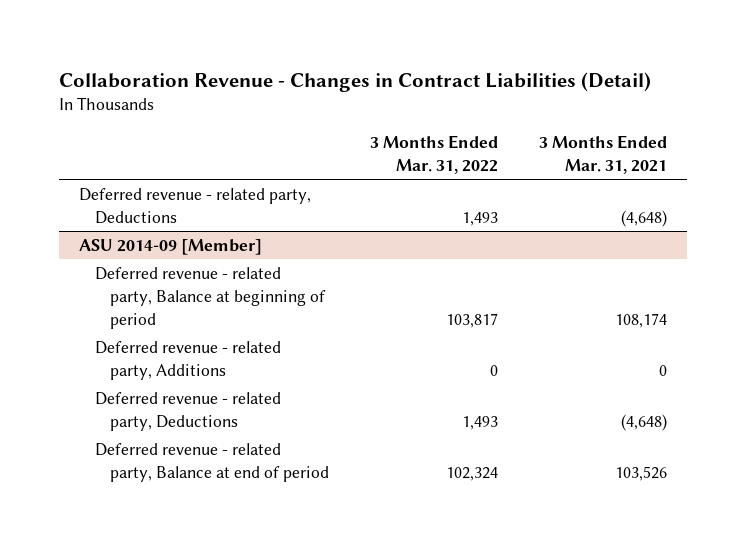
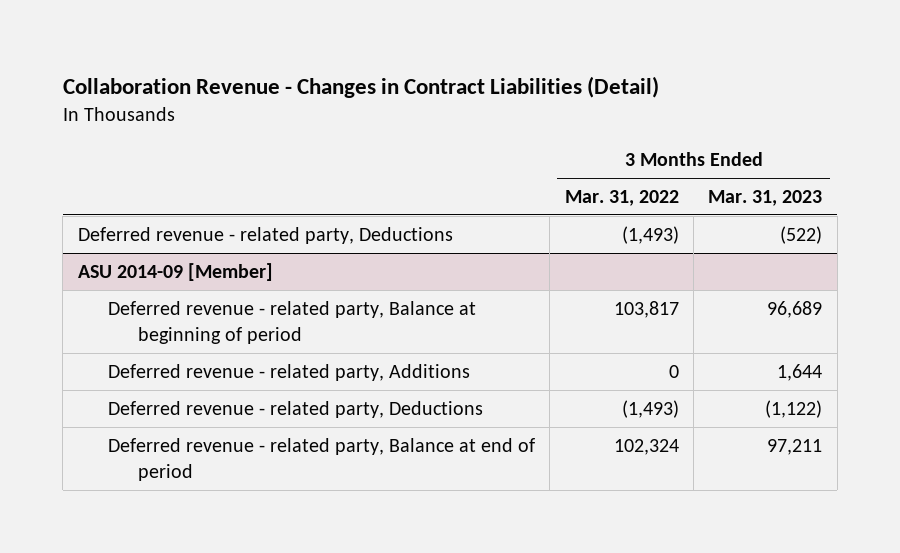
[538,135,667,174] 3 Months Ended Mar. 31, 2021 -> none
none -> [708,190,823,207] Mar. 31, 2023
[461,211,498,226] 1,493 -> [621,225,679,244] (1,493)
[461,415,498,430] 1,493 -> [621,399,679,418] (1,493)

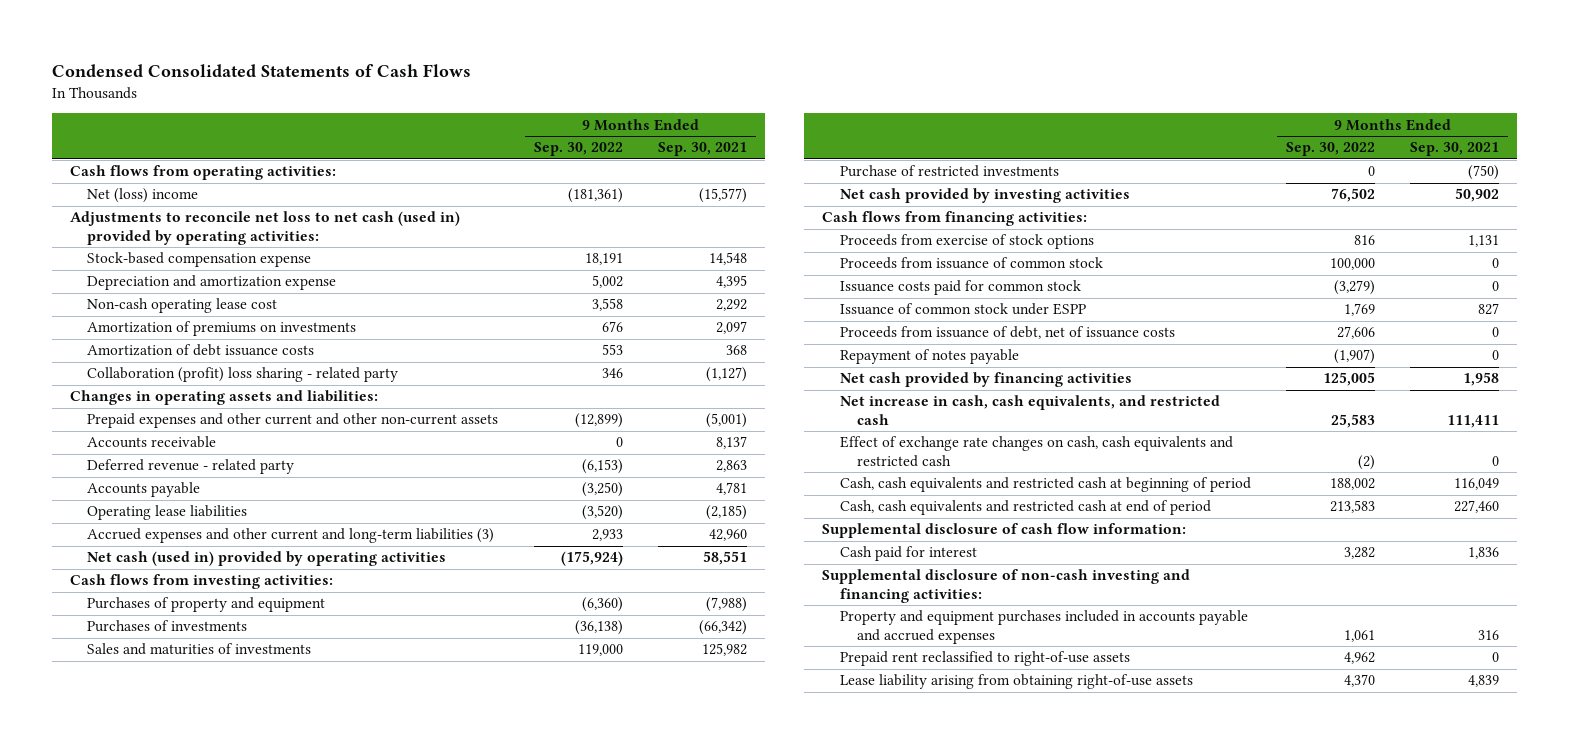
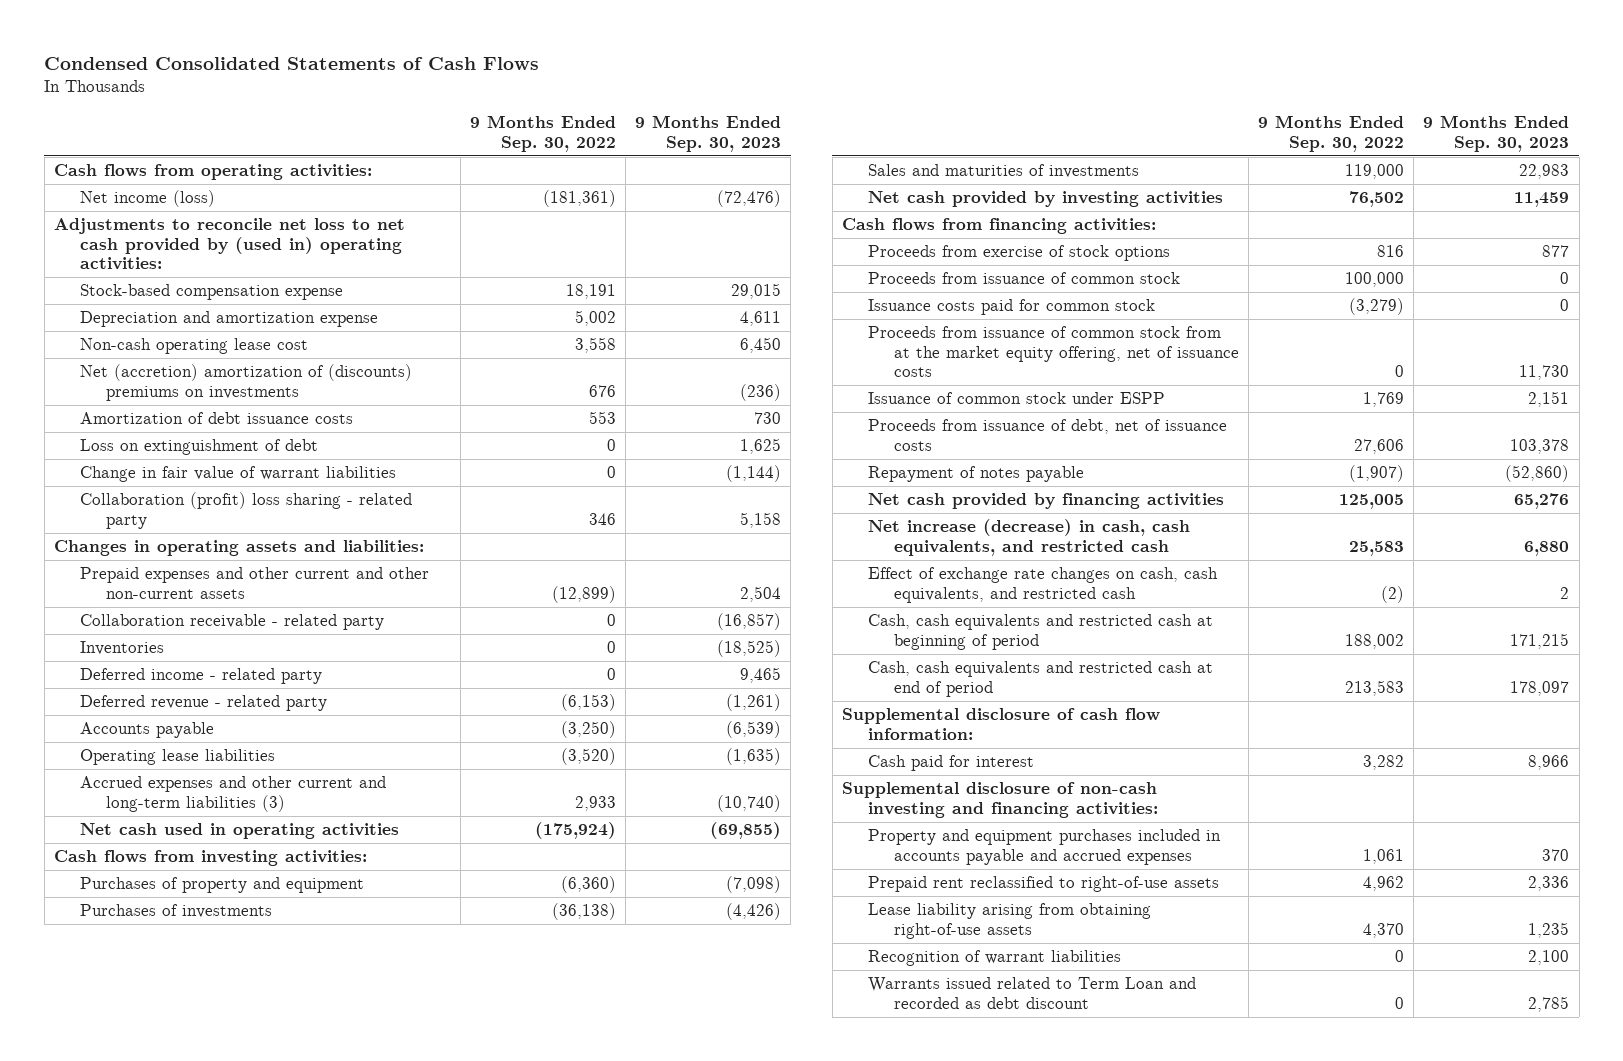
[658,142,748,157] Sep. 30, 2021 -> none
none -> [635,115,782,152] 9 Months Ended Sep. 30, 2023
[87,188,199,204] Net (loss) income -> [79,190,215,208] Net income (loss)
[69,211,460,246] Adjustments to reconcile net loss to net cash (used in) provided by operating activities: -> [53,218,405,271] Adjustments to reconcile net loss to net cash provided by (used in) operating activities:
[87,321,357,337] Amortization of premiums on investments -> [79,364,412,401] Net (accretion) amortization of (discounts) premiums on investments
none -> [79,439,318,456] Loss on extinguishment of debt
none -> [79,466,396,483] Change in fair value of warrant liabilities
[87,436,217,449] Accounts receivable -> none
none -> [79,614,384,631] Collaboration receivable - related party
none -> [79,641,164,656] Inventories
none -> [79,668,322,685] Deferred income - related party
[87,551,447,567] Net cash (used in) provided by operating activities -> [79,823,399,840] Net cash used in operating activities
[839,165,1059,178] Purchase of restricted investments -> none
none -> [867,326,1239,378] Proceeds from issuance of common stock from at the market equity offering, net of issuance costs
[839,395,1220,426] Net increase in cash, cash equivalents, and restricted cash -> [867,519,1190,556] Net increase (decrease) in cash, cash equivalents, and restricted cash
[839,436,1233,468] Effect of exchange rate changes on cash, cash equivalents and restricted cash -> [867,567,1218,603] Effect of exchange rate changes on cash, cash equivalents, and restricted cash
none -> [867,950,1121,967] Recognition of warrant liabilities
none -> [867,977,1196,1009] Warrants issued related to Term Loan and recorded as debt discount

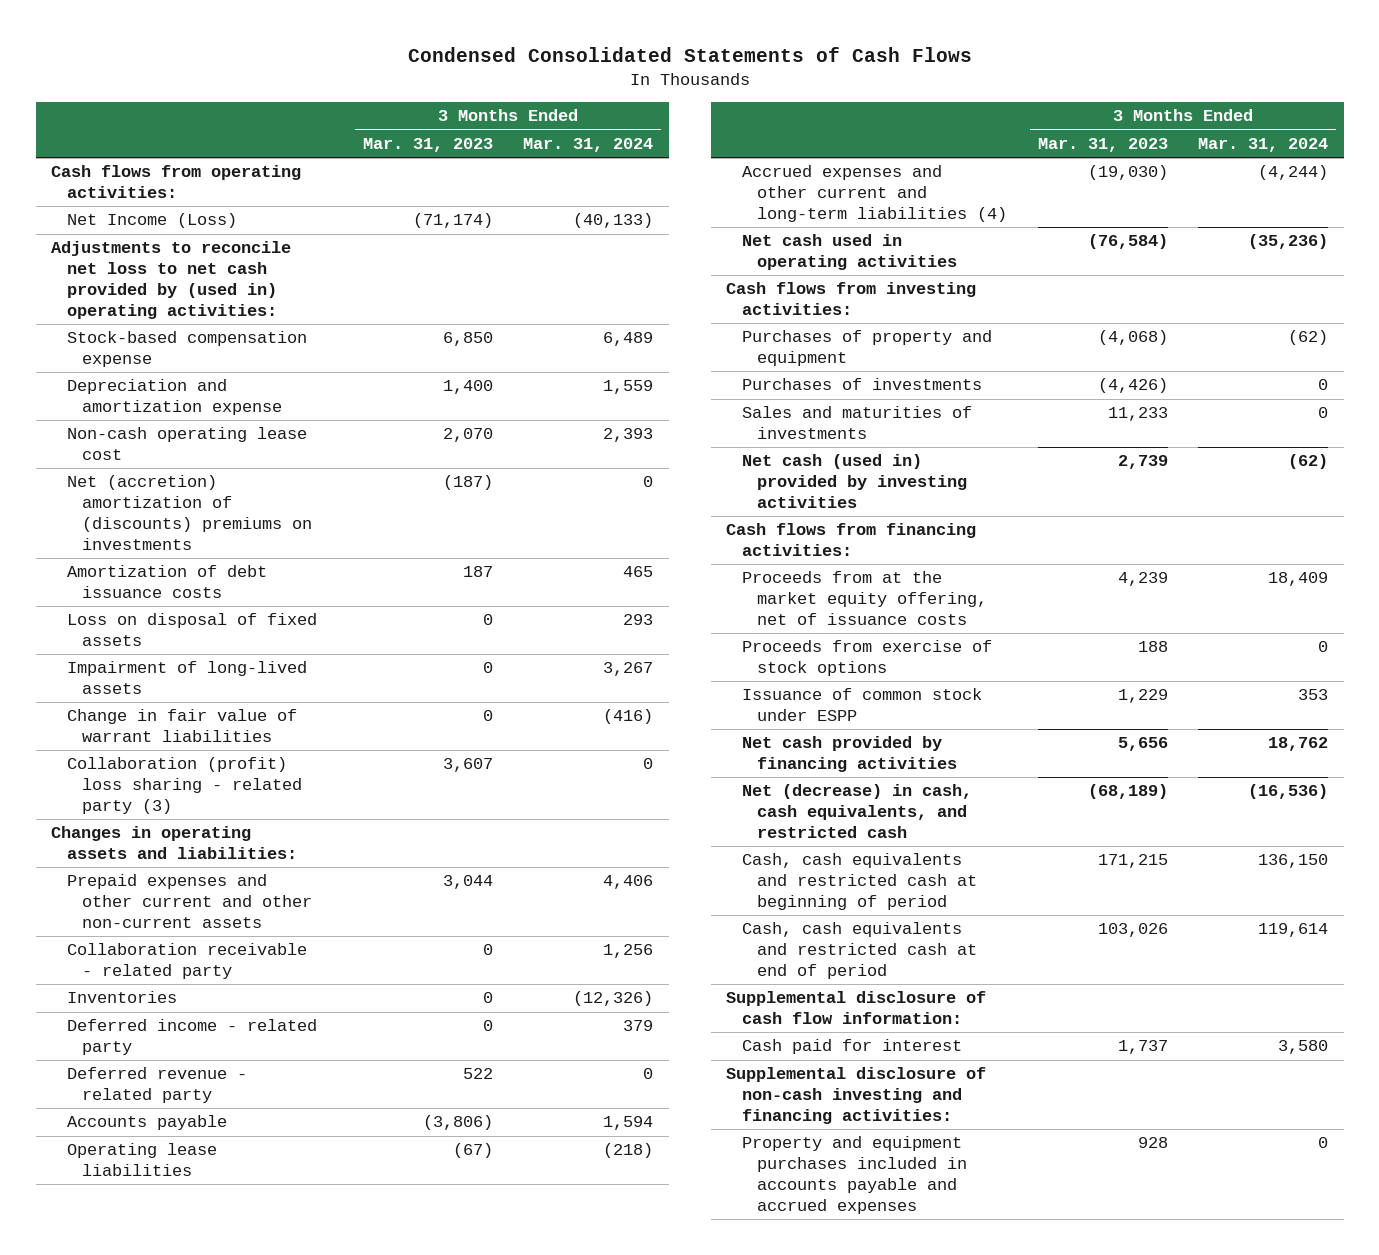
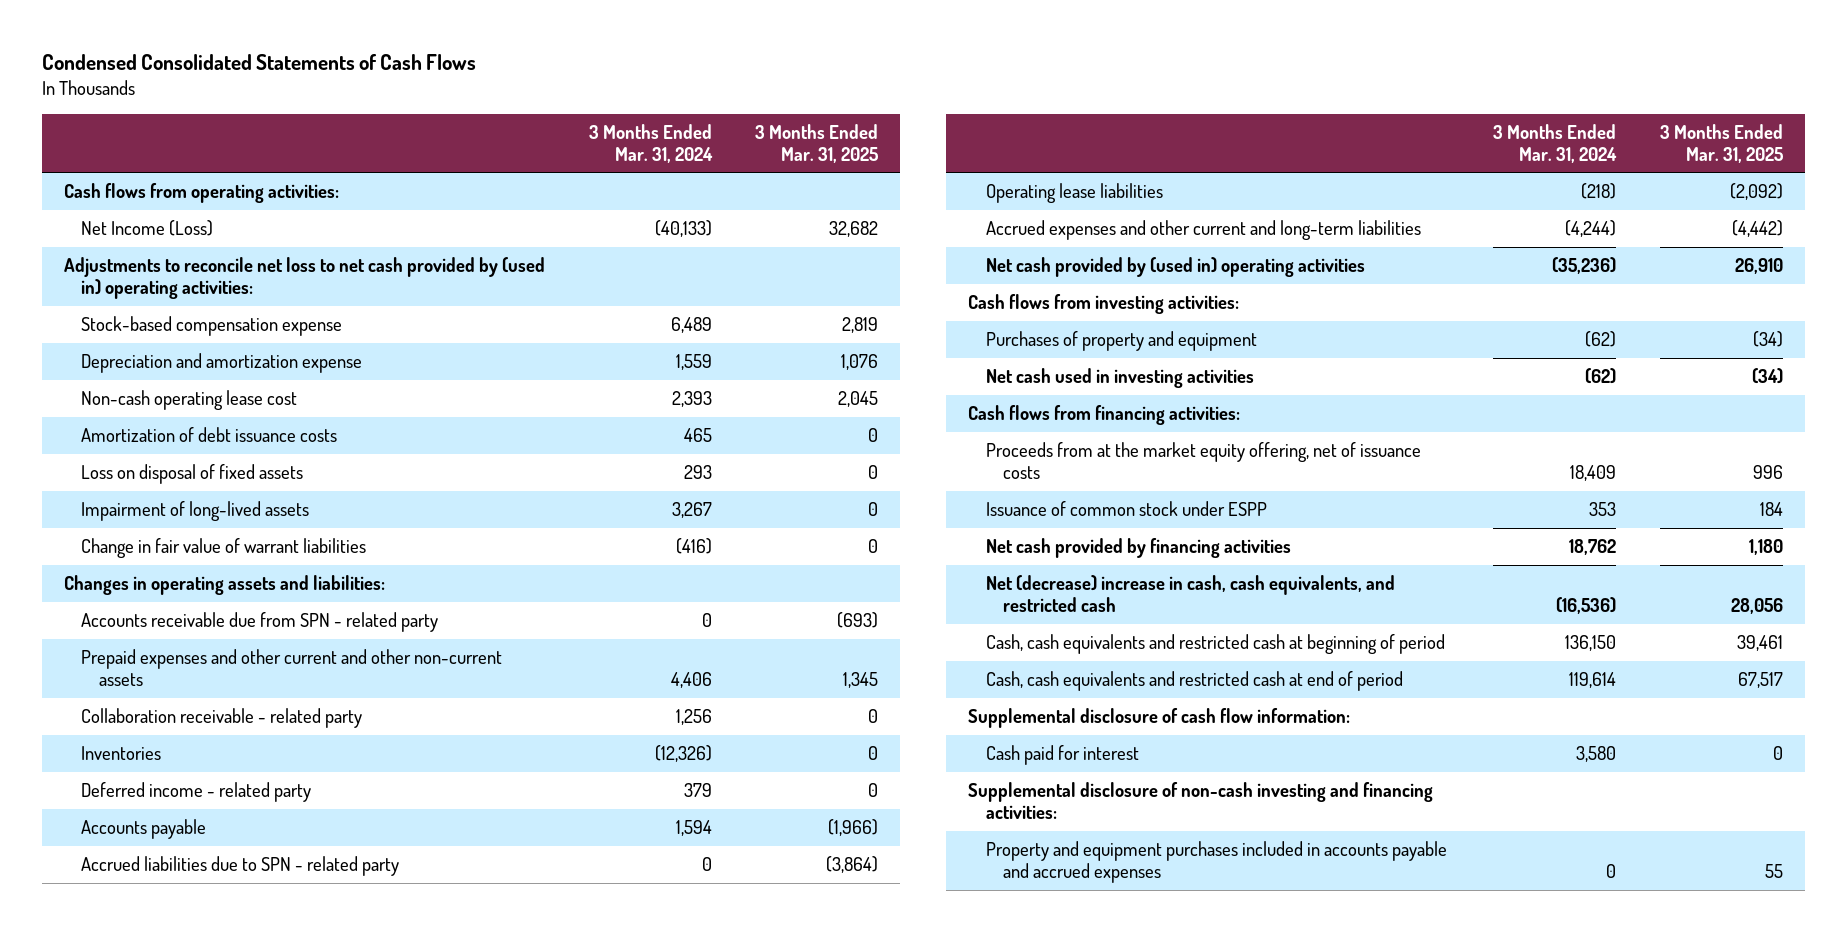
[362,137,493,152] Mar. 31, 2023 -> none
none -> [755,123,879,163] 3 Months Ended Mar. 31, 2025
[66,475,313,550] Net (accretion) amortization of (discounts) premiums on investments -> none
[66,757,303,814] Collaboration (profit) loss sharing - related party (3) -> none
none -> [81,612,439,633] Accounts receivable due from SPN - related party
[66,1067,247,1104] Deferred revenue - related party -> none
none -> [81,856,400,877] Accrued liabilities due to SPN - related party
[741,165,1008,222] Accrued expenses and other current and long-term liabilities (4) -> [985,220,1421,241] Accrued expenses and other current and long-term liabilities
[741,234,958,271] Net cash used in operating activities -> [985,257,1365,278] Net cash provided by (used in) operating activities
[741,378,982,391] Purchases of investments -> none
[741,406,972,440] Sales and maturities of investments -> none
[741,454,968,508] Net cash (used in) provided by investing activities -> [985,368,1254,389] Net cash used in investing activities
[741,640,992,677] Proceeds from exercise of stock options -> none
[741,784,972,838] Net (decrease) in cash, cash equivalents, and restricted cash -> [985,575,1395,613] Net (decrease) increase in cash, cash equivalents, and restricted cash

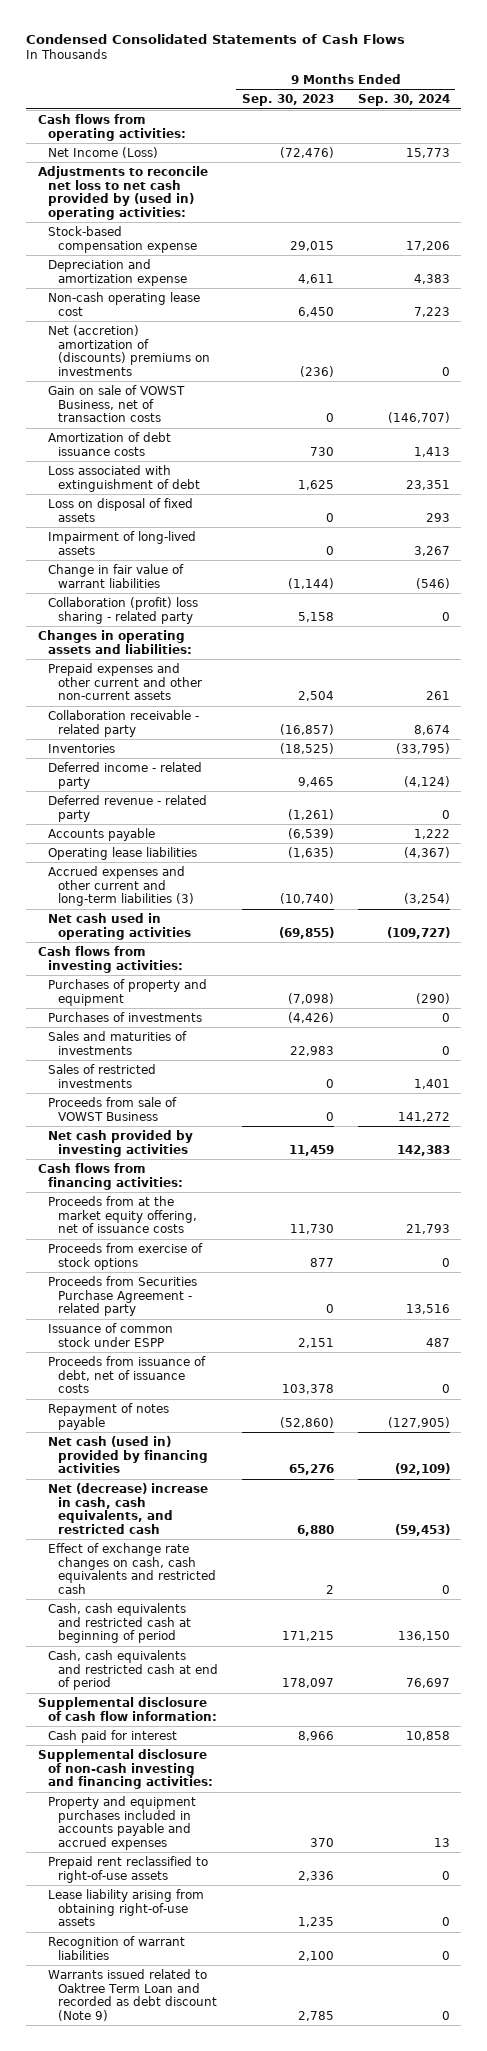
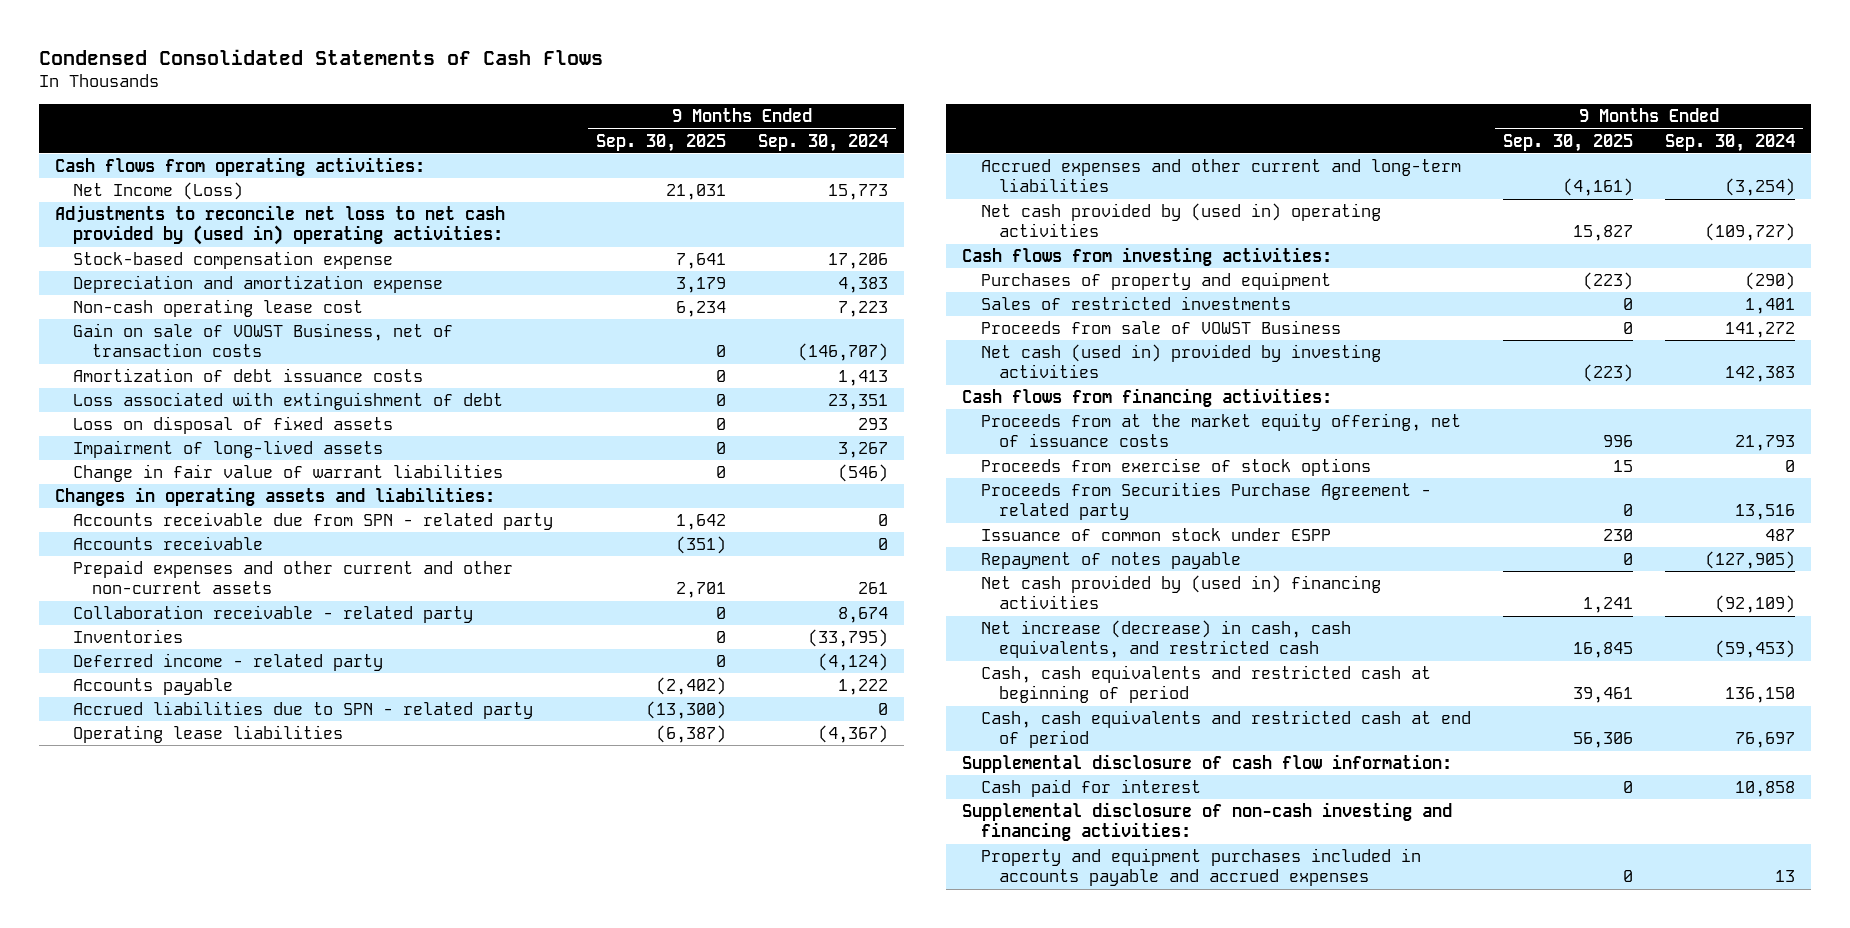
[241,94,334,107] Sep. 30, 2023 -> none
none -> [595,133,726,152] Sep. 30, 2025
[47,324,210,377] Net (accretion) amortization of (discounts) premiums on investments -> none
[47,596,198,624] Collaboration (profit) loss sharing - related party -> none
none -> [73,512,554,531] Accounts receivable due from SPN - related party
none -> [73,536,264,551] Accounts receivable
[47,794,207,822] Deferred revenue - related party -> none
none -> [73,701,534,720] Accrued liabilities due to SPN - related party
[47,865,194,907] Accrued expenses and other current and long-term liabilities (3) -> [980,159,1461,193] Accrued expenses and other current and long-term liabilities
[47,912,191,940] Net cash used in operating activities -> [980,203,1381,238] Net cash provided by (used in) operating activities
[47,1011,202,1022] Purchases of investments -> none
[47,1030,187,1055] Sales and maturities of investments -> none
[47,1129,193,1157] Net cash provided by investing activities -> [980,344,1381,379] Net cash (used in) provided by investing activities
[47,1355,206,1394] Proceeds from issuance of debt, net of issuance costs -> none
[47,1542,216,1595] Effect of exchange rate changes on cash, cash equivalents and restricted cash -> none
[47,1435,208,1474] Net cash (used in) provided by financing activities -> [980,575,1381,610] Net cash provided by (used in) financing activities
[47,1482,208,1535] Net (decrease) increase in cash, cash equivalents, and restricted cash -> [980,620,1351,659] Net increase (decrease) in cash, cash equivalents, and restricted cash
[47,1855,208,1883] Prepaid rent reclassified to right-of-use assets -> none
[47,1888,204,1927] Lease liability arising from obtaining right-of-use assets -> none
[47,1935,185,1960] Recognition of warrant liabilities -> none
[47,1968,217,2022] Warrants issued related to Oaktree Term Loan and recorded as debt discount (Note 9) -> none

